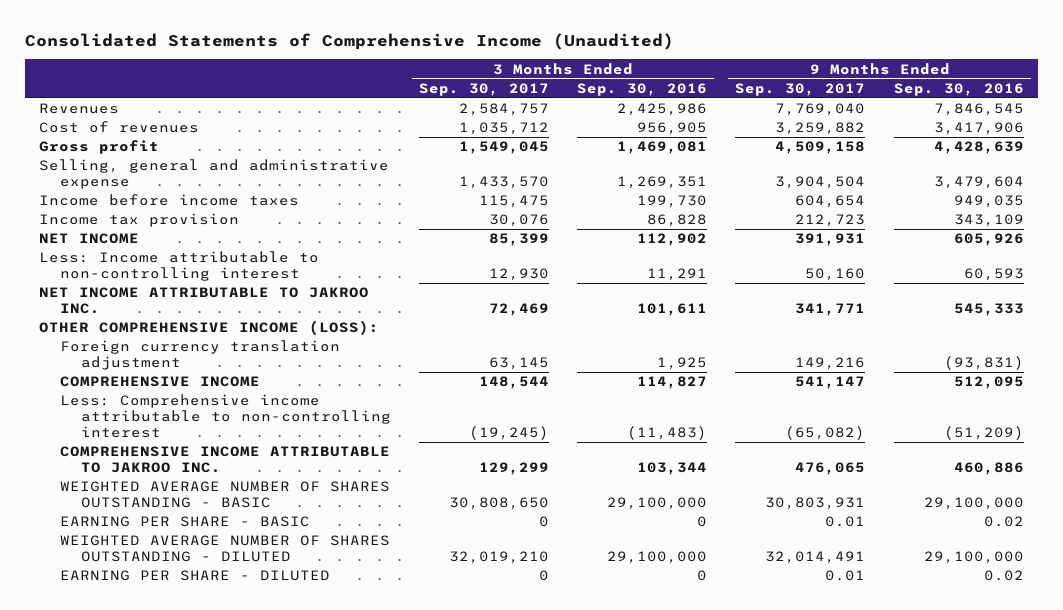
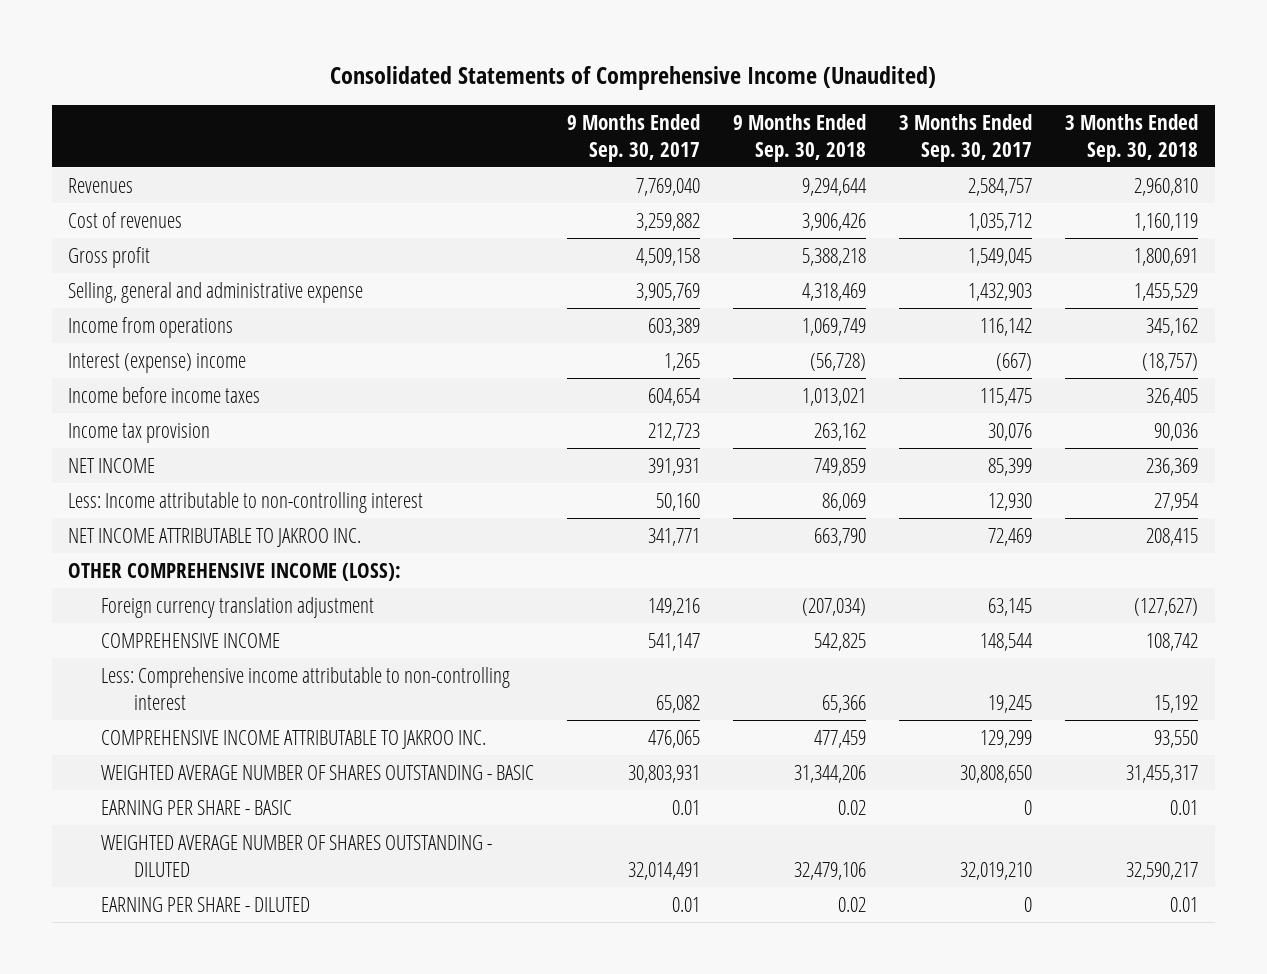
[577,82,708,96] Sep. 30, 2016 -> none
[893,82,1024,96] Sep. 30, 2016 -> none
none -> [733,113,867,162] 9 Months Ended Sep. 30, 2018
none -> [1065,113,1199,162] 3 Months Ended Sep. 30, 2018
[459,175,550,189] 1,433,570 -> [968,283,1033,302] 1,432,903
[775,175,866,189] 3,904,504 -> [636,283,701,302] 3,905,769
none -> [68,317,234,339] Income from operations
none -> [68,353,247,374] Interest (expense) income
[469,425,550,440] (19,245) -> [988,694,1033,713] 19,245
[785,425,866,440] (65,082) -> [656,694,701,713] 65,082

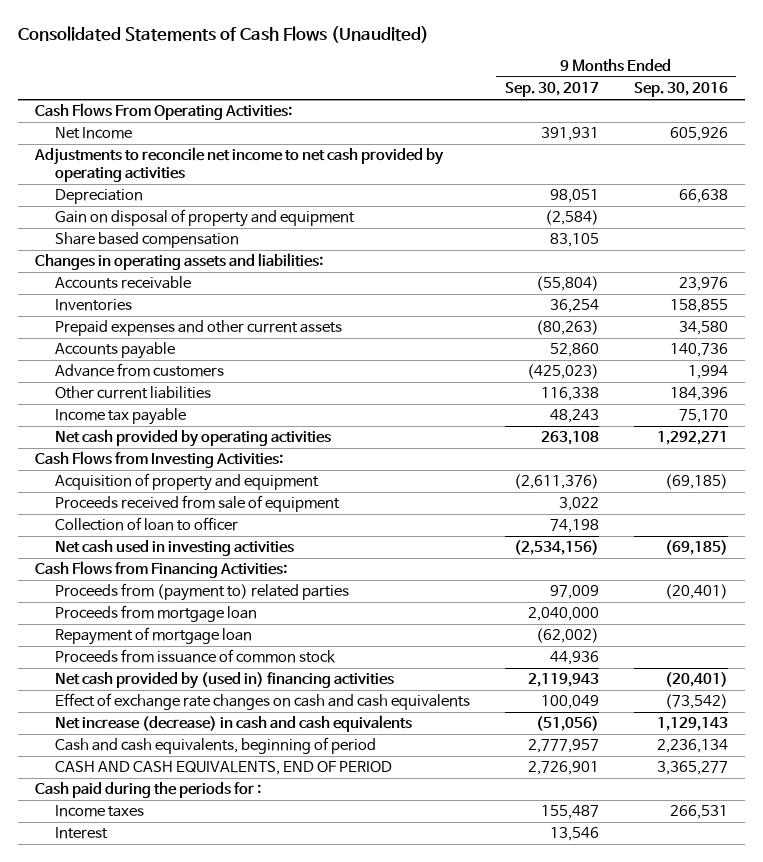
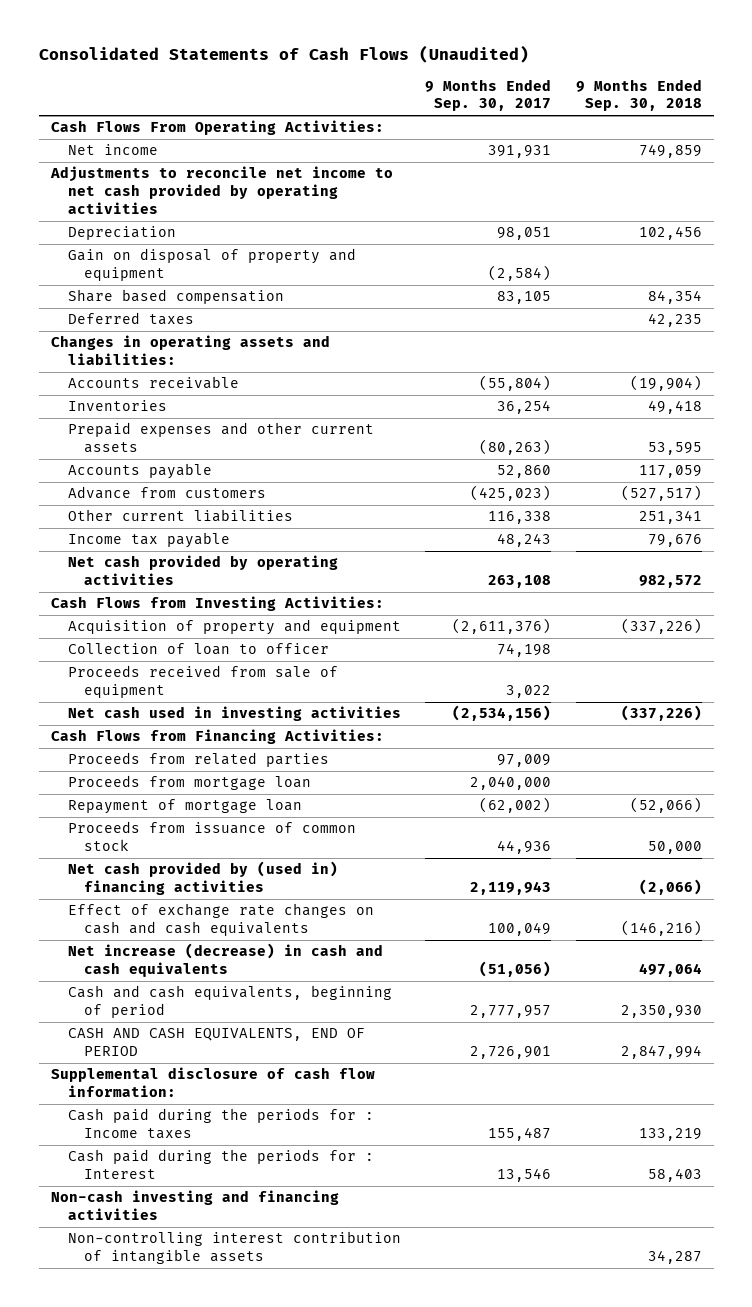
[633,82,728,98] Sep. 30, 2016 -> none
none -> [575,78,702,112] 9 Months Ended Sep. 30, 2018
[54,127,132,140] Net Income -> [67,144,158,156] Net income
none -> [67,312,194,326] Deferred taxes
[54,495,340,513] Proceeds received from sale of equipment -> [67,665,338,699] Proceeds received from sale of equipment
[54,583,349,602] Proceeds from (payment to) related parties -> [67,752,329,768] Proceeds from related parties
[35,782,262,799] Cash paid during the periods for : -> [50,1067,375,1098] Supplemental disclosure of cash flow information:
[54,805,144,818] Income taxes -> [67,1108,374,1140] Cash paid during the periods for : Income taxes
[54,827,108,840] Interest -> [67,1149,374,1180] Cash paid during the periods for : Interest
none -> [50,1190,339,1221] Non-cash investing and financing activities
none -> [67,1231,401,1265] Non-controlling interest contribution of intangible assets

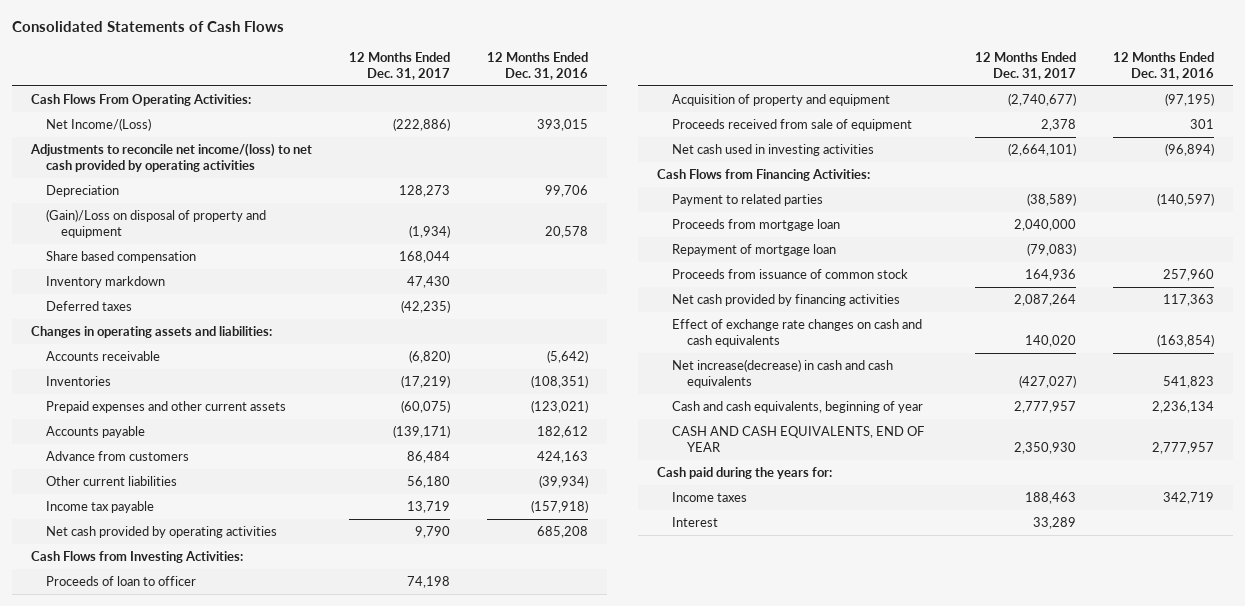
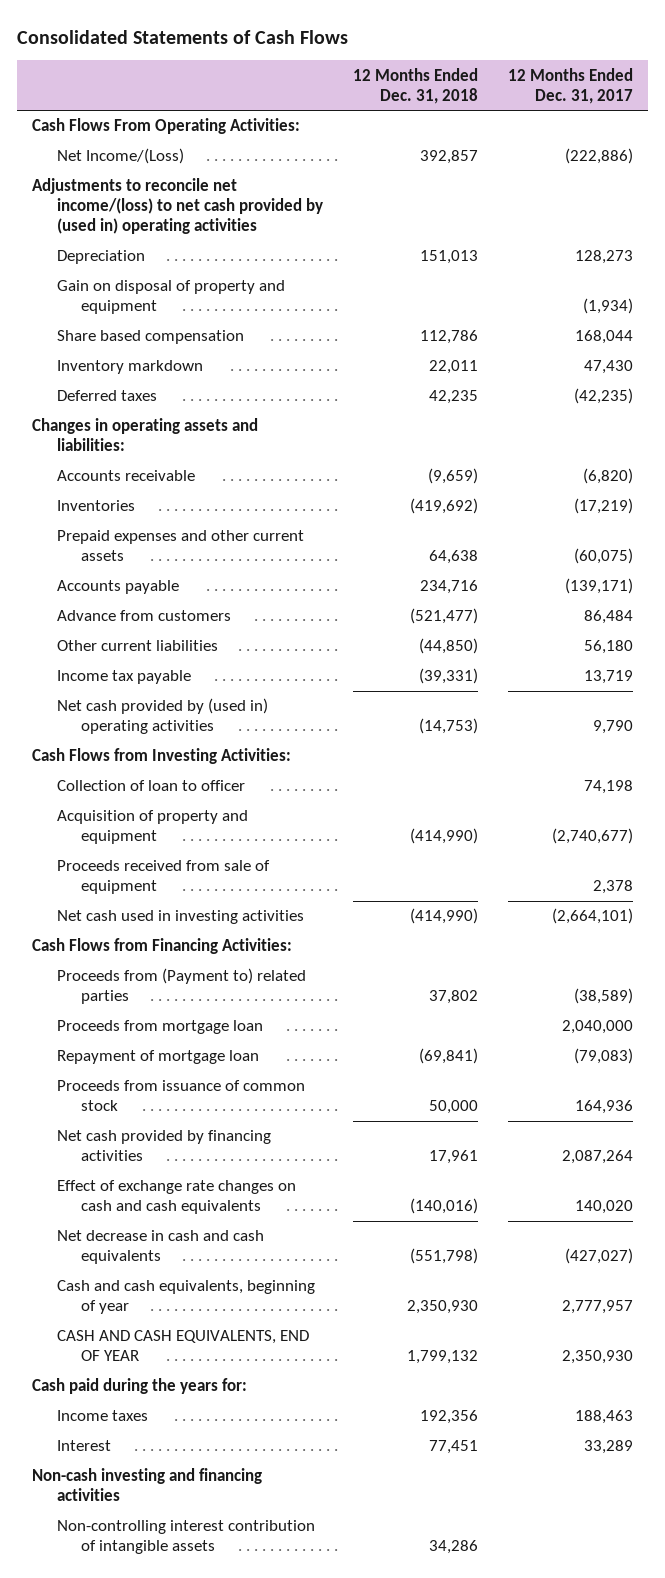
[487,51,589,80] 12 Months Ended Dec. 31, 2016 -> none
none -> [352,67,478,104] 12 Months Ended Dec. 31, 2018
[29,142,312,173] Adjustments to reconcile net income/(loss) to net cash provided by operating activities -> [32,178,323,235] Adjustments to reconcile net income/(loss) to net cash provided by (used in) operating activities
[45,208,266,239] (Gain)/Loss on disposal of property and equipment -> [56,280,285,315] Gain on disposal of property and equipment
[45,525,277,538] Net cash provided by operating activities -> [56,698,268,735] Net cash provided by (used in) operating activities
[45,575,196,586] Proceeds of loan to officer -> [56,780,245,792] Collection of loan to officer
[672,193,824,206] Payment to related parties -> [56,968,306,1005] Proceeds from (Payment to) related parties
[672,358,894,389] Net increase(decrease) in cash and cash equivalents -> [56,1230,264,1265] Net decrease in cash and cash equivalents
none -> [32,1468,263,1502] Non-cash investing and financing activities
none -> [56,1520,315,1555] Non-controlling interest contribution of intangible assets

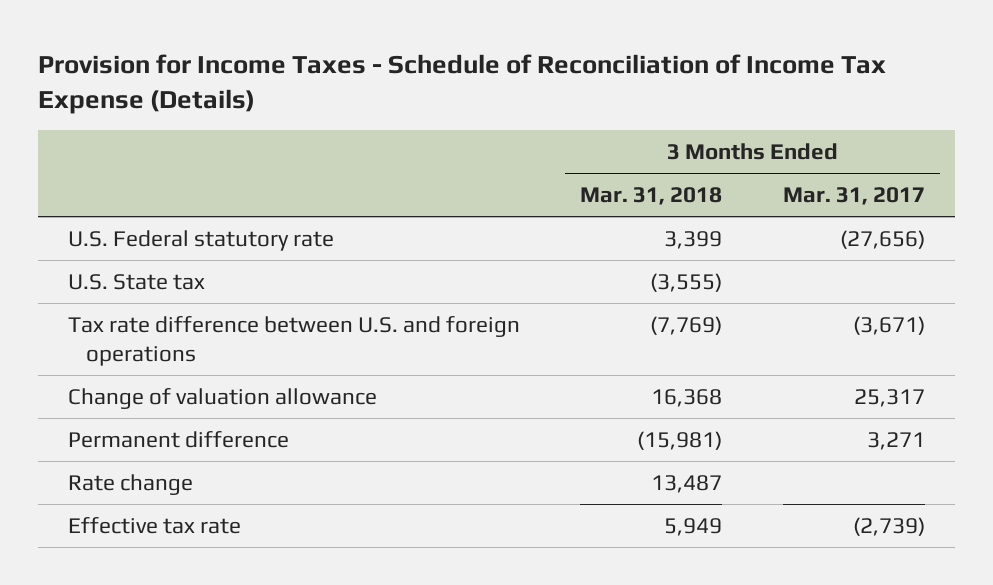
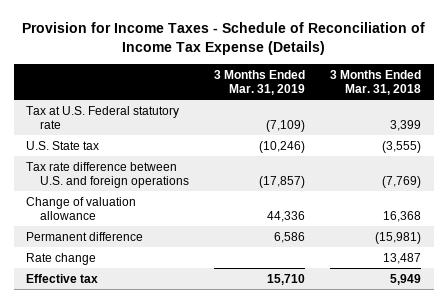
[782,186,925,205] Mar. 31, 2017 -> none
none -> [214,69,306,96] 3 Months Ended Mar. 31, 2019
[68,229,335,251] U.S. Federal statutory rate -> [26,105,180,130] Tax at U.S. Federal statutory rate
[68,516,242,534] Effective tax rate -> [26,273,99,283] Effective tax

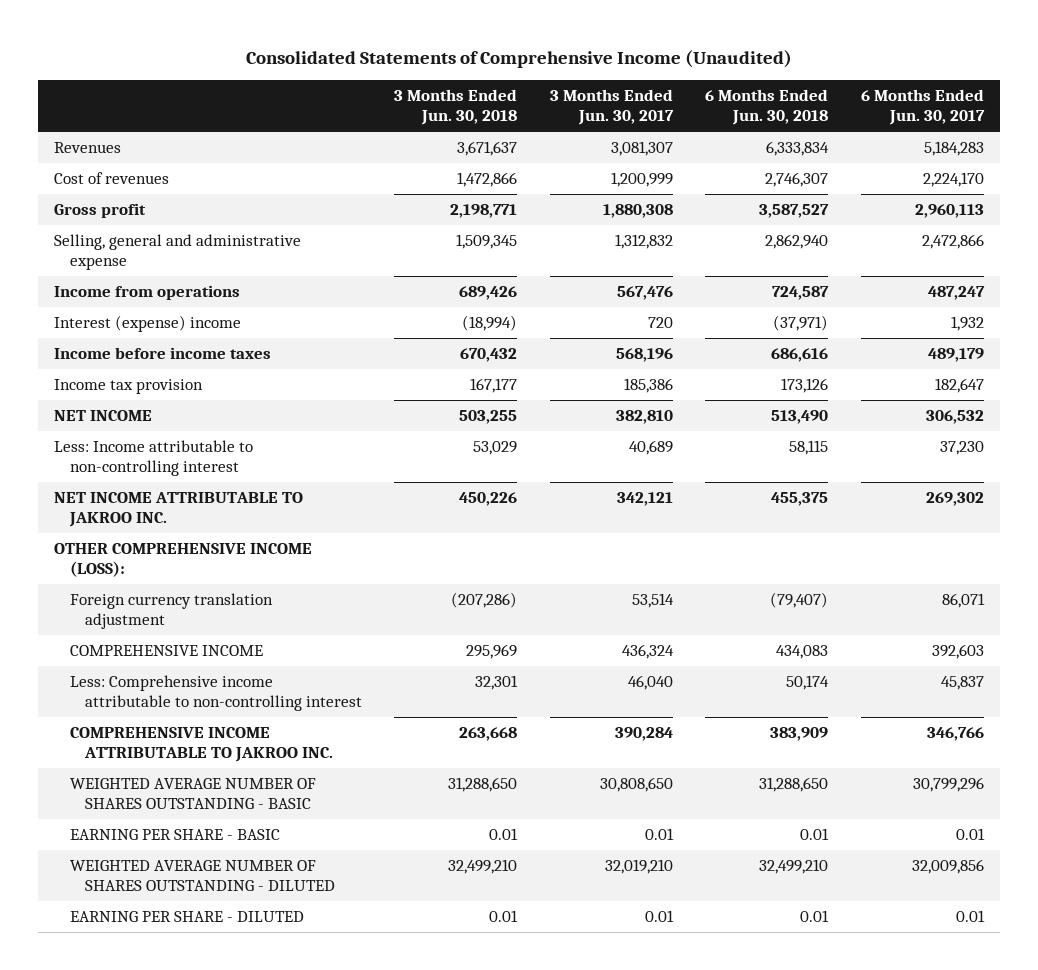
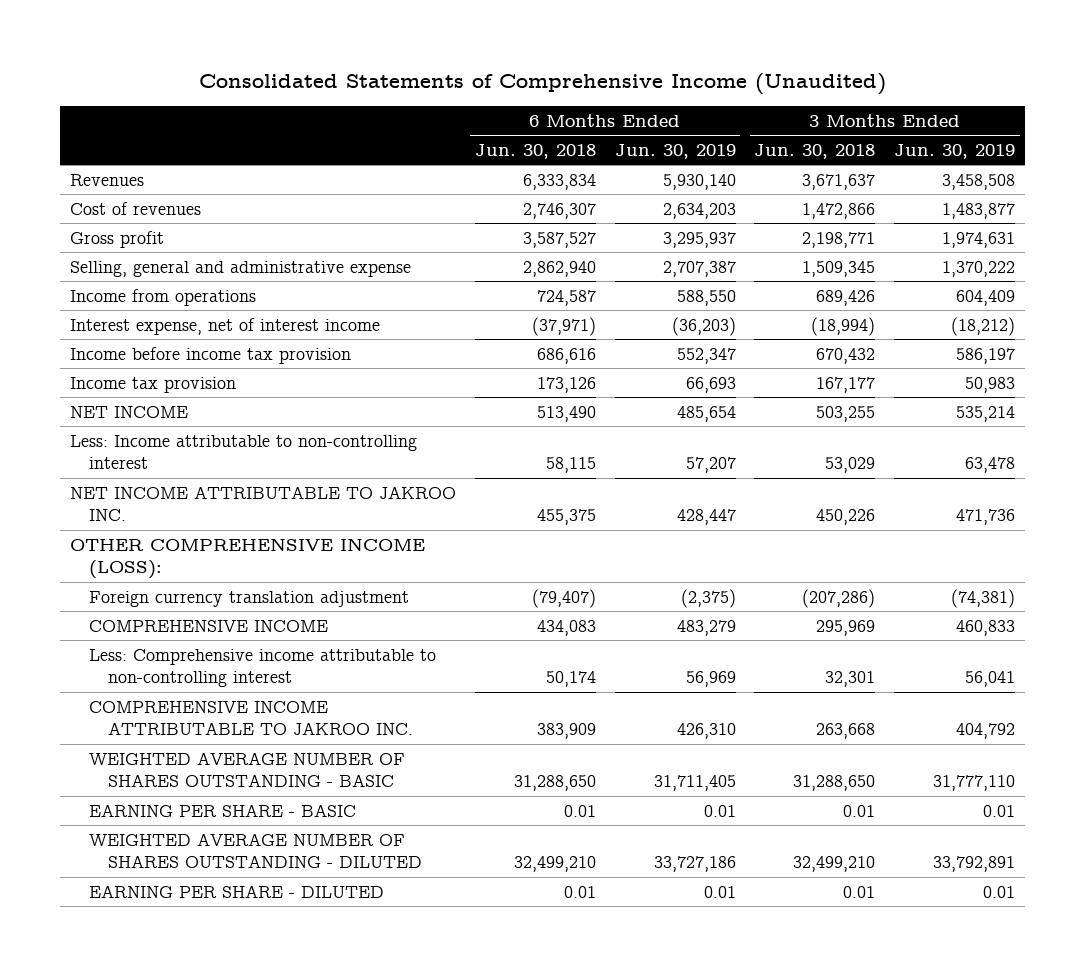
[549,89,674,126] 3 Months Ended Jun. 30, 2017 -> none
[860,89,985,126] 6 Months Ended Jun. 30, 2017 -> none
none -> [614,143,736,159] Jun. 30, 2019
none -> [894,143,1016,159] Jun. 30, 2019
[54,315,242,333] Interest (expense) income -> [69,317,380,335] Interest expense, net of interest income
[54,347,272,360] Income before income taxes -> [69,346,351,364] Income before income tax provision

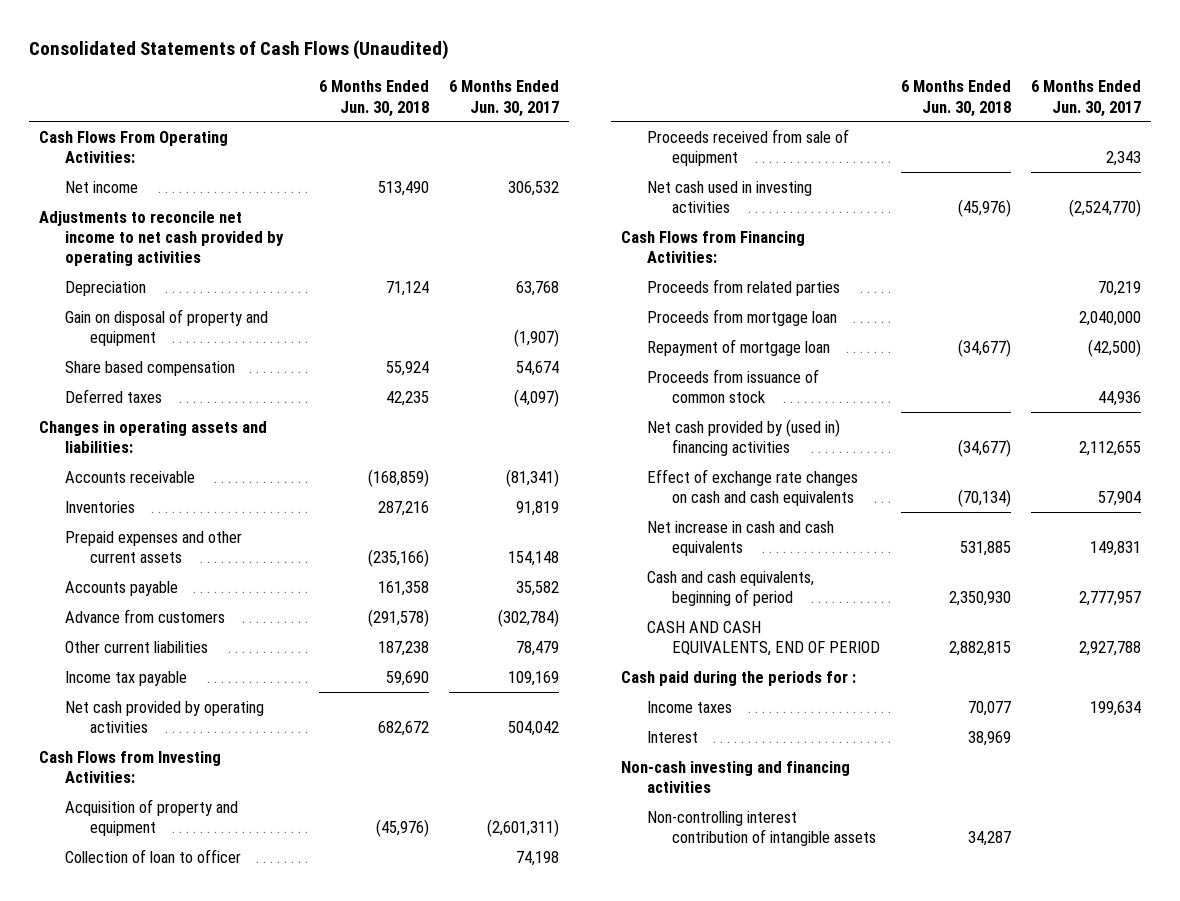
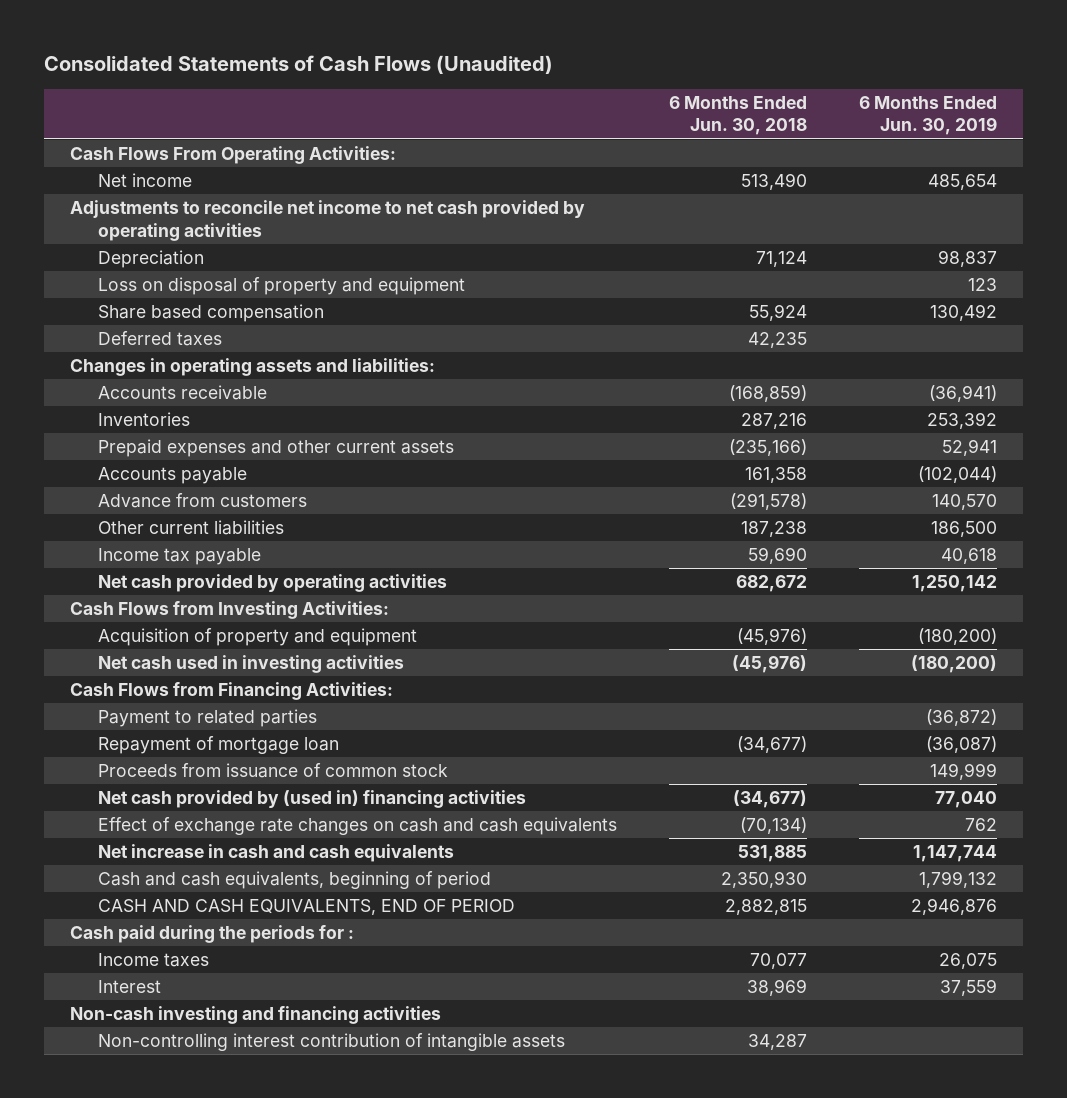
[449,80,560,117] 6 Months Ended Jun. 30, 2017 -> none
none -> [858,95,997,136] 6 Months Ended Jun. 30, 2019
[64,308,268,346] Gain on disposal of property and equipment -> [97,277,465,296] Loss on disposal of property and equipment
[64,848,241,863] Collection of loan to officer -> none
[646,128,849,166] Proceeds received from sale of equipment -> none
[646,278,840,296] Proceeds from related parties -> none
[646,308,837,326] Proceeds from mortgage loan -> none
none -> [97,709,317,728] Payment to related parties

